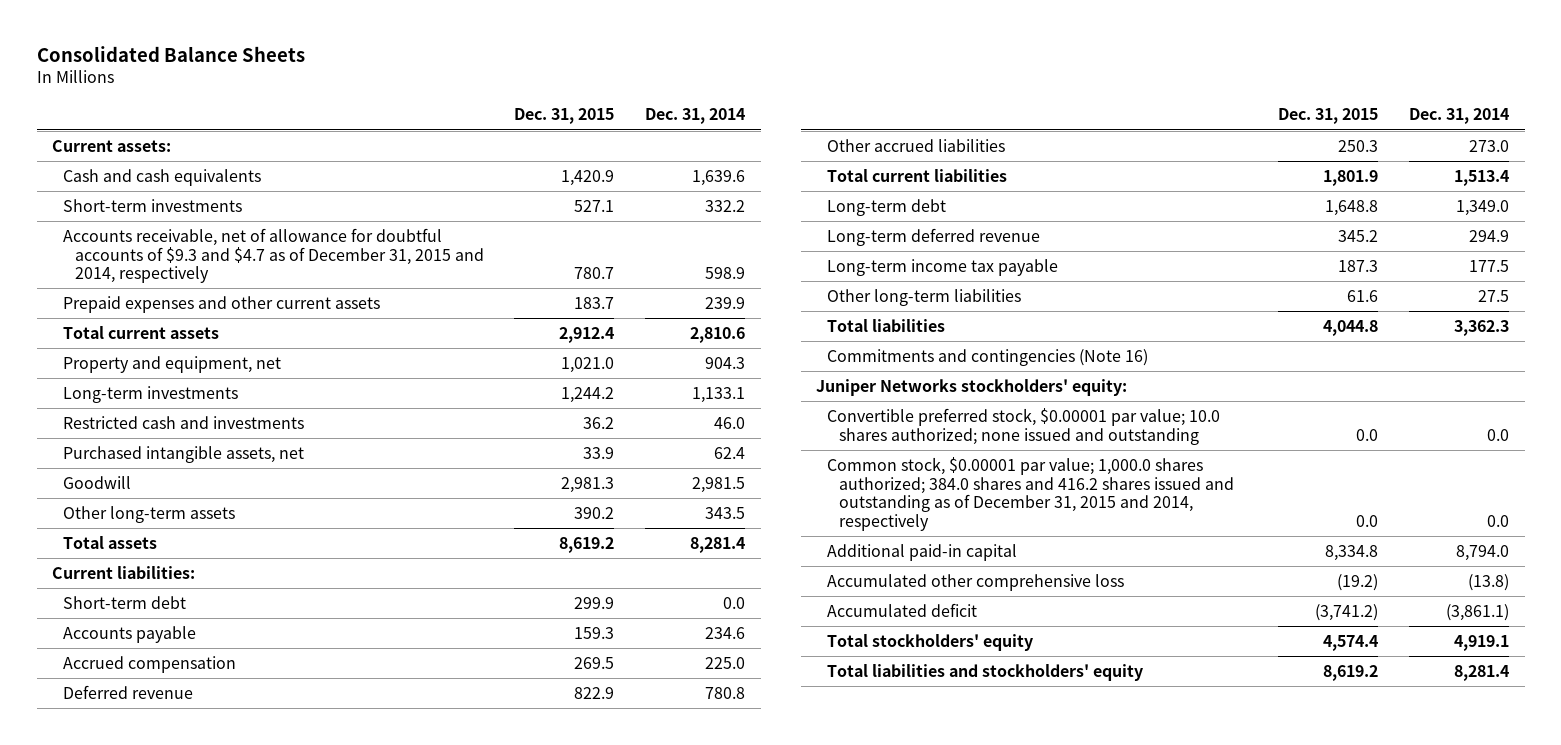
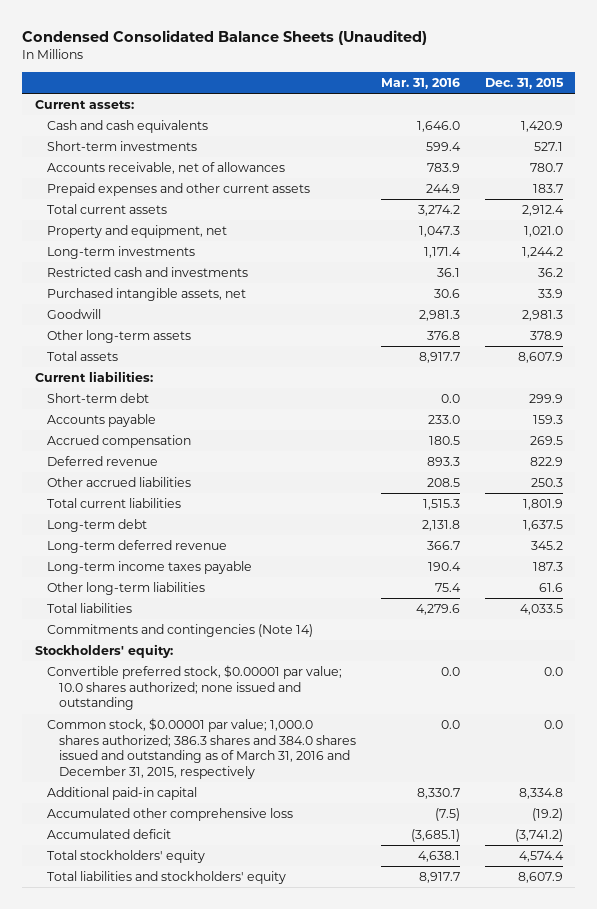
[36,45,305,62] Consolidated Balance Sheets -> [22,29,428,45] Condensed Consolidated Balance Sheets (Unaudited)
[645,108,746,125] Dec. 31, 2014 -> none
none -> [380,77,460,89] Mar. 31, 2016
[63,227,484,284] Accounts receivable, net of allowance for doubtful accounts of $9.3 and $4.7 as of December 31, 2015 and 2014, respectively -> [46,162,285,175] Accounts receivable, net of allowances
[574,506,615,519] 390.2 -> [529,331,563,341] 378.9
[559,536,615,553] 8,619.2 -> [517,352,563,364] 8,607.9
[1325,199,1379,216] 1,648.8 -> [522,520,563,532] 1,637.5
[827,258,1059,276] Long-term income tax payable -> [46,561,252,575] Long-term income taxes payable
[1323,319,1379,336] 4,044.8 -> [519,604,563,616] 4,033.5
[827,348,1149,366] Commitments and contingencies (Note 16) -> [46,624,313,638] Commitments and contingencies (Note 14)
[816,378,1128,396] Juniper Networks stockholders' equity: -> [34,644,173,659] Stockholders' equity:
[827,456,1234,531] Common stock, $0.00001 par value; 1,000.0 shares authorized; 384.0 shares and 416.2 shares issued and outstanding as of December 31, 2015 and 2014, respectively -> [46,718,357,779] Common stock, $0.00001 par value; 1,000.0 shares authorized; 386.3 shares and 384.0 shares issued and outstanding as of March 31, 2016 and December 31, 2015, respectively
[1323,664,1379,681] 8,619.2 -> [517,872,563,884] 8,607.9

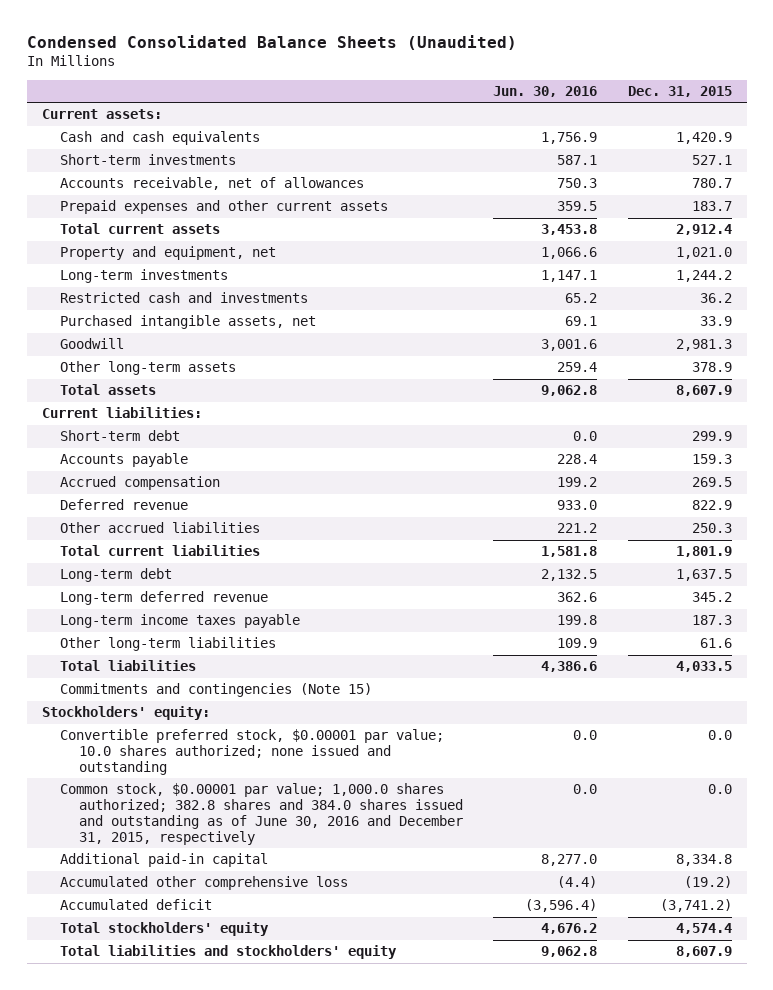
[380,77,460,89] Mar. 31, 2016 -> none
none -> [493,86,598,98] Jun. 30, 2016
[46,624,313,638] Commitments and contingencies (Note 14) -> [60,683,373,698] Commitments and contingencies (Note 15)
[46,718,357,779] Common stock, $0.00001 par value; 1,000.0 shares authorized; 386.3 shares and 384.0 shares issued and outstanding as of March 31, 2016 and December 31, 2015, respectively -> [60,783,463,845] Common stock, $0.00001 par value; 1,000.0 shares authorized; 382.8 shares and 384.0 shares issued and outstanding as of June 30, 2016 and December 31, 2015, respectively

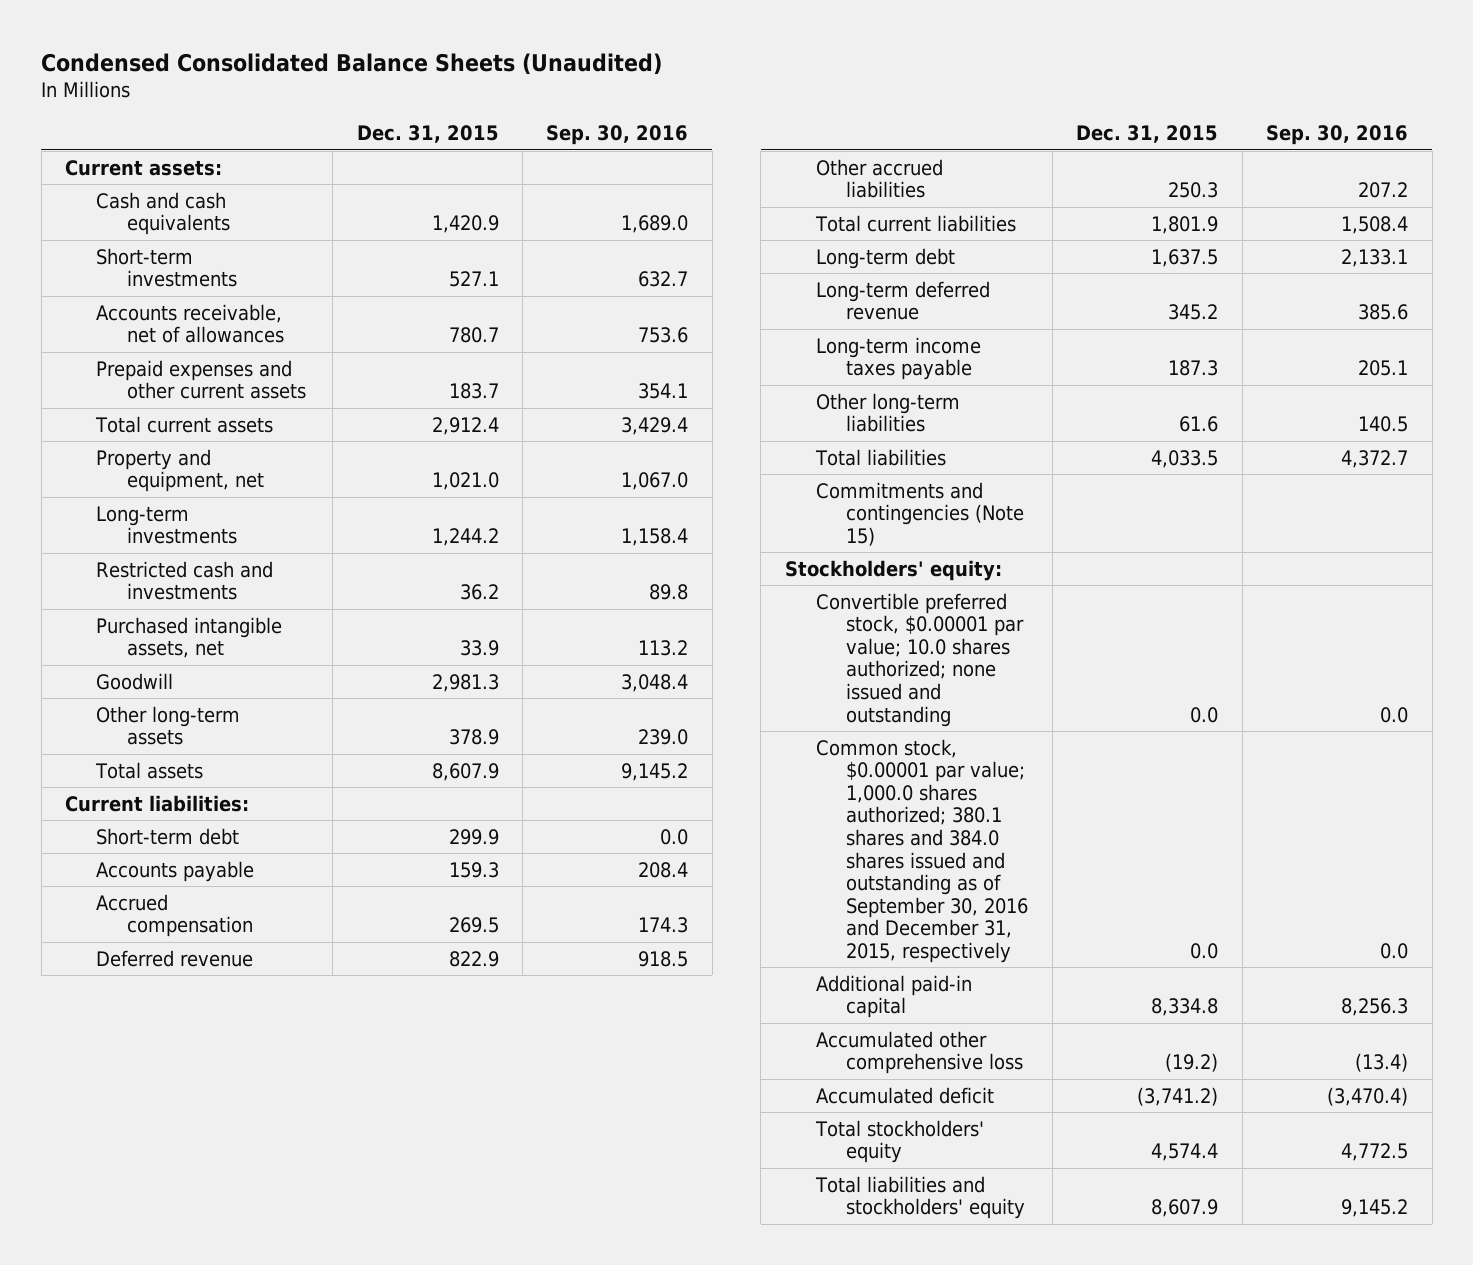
[493,86,598,98] Jun. 30, 2016 -> none
none -> [546,125,689,146] Sep. 30, 2016
[60,783,463,845] Common stock, $0.00001 par value; 1,000.0 shares authorized; 382.8 shares and 384.0 shares issued and outstanding as of June 30, 2016 and December 31, 2015, respectively -> [815,738,1029,963] Common stock, $0.00001 par value; 1,000.0 shares authorized; 380.1 shares and 384.0 shares issued and outstanding as of September 30, 2016 and December 31, 2015, respectively

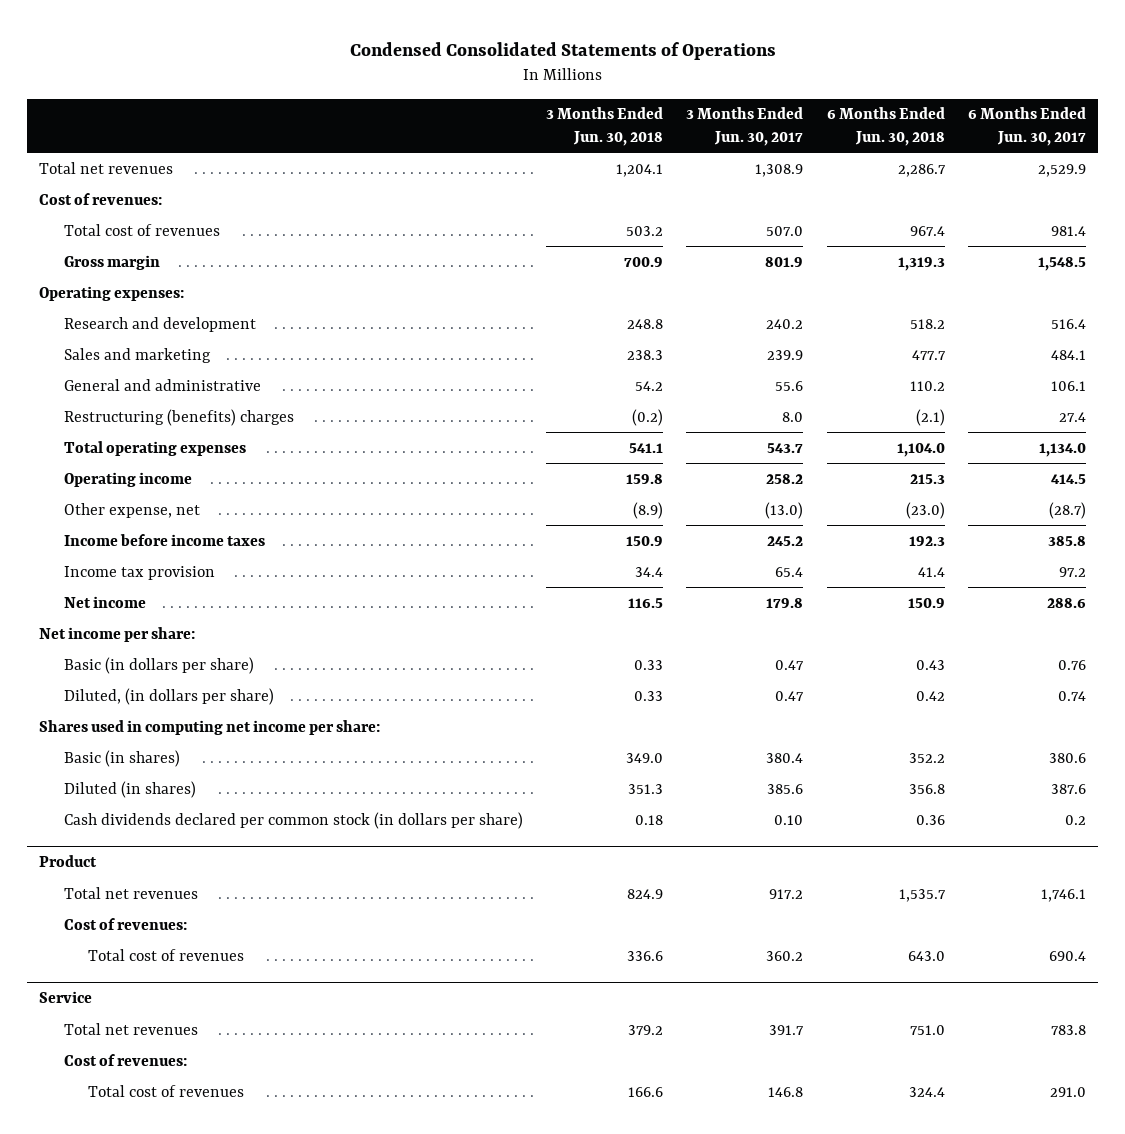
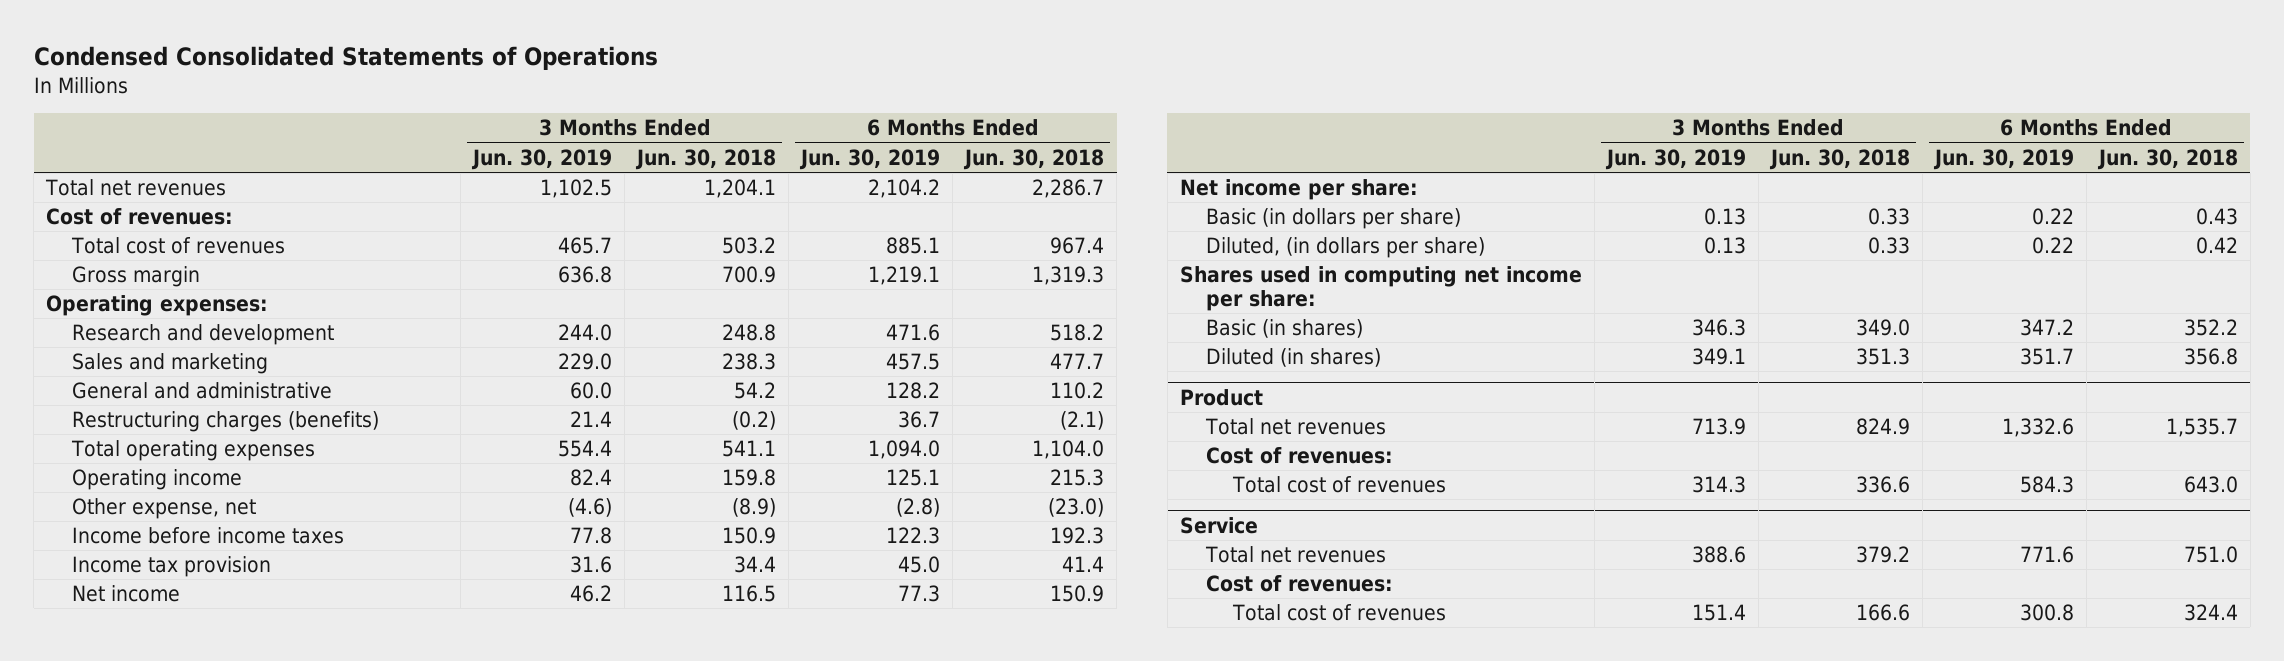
[686,107,804,146] 3 Months Ended Jun. 30, 2017 -> none
[968,107,1087,146] 6 Months Ended Jun. 30, 2017 -> none
none -> [471,148,613,170] Jun. 30, 2019
none -> [799,148,941,170] Jun. 30, 2019
[63,408,294,426] Restructuring (benefits) charges -> [72,411,380,433] Restructuring charges (benefits)
[63,811,523,829] Cash dividends declared per common stock (in dollars per share) -> none

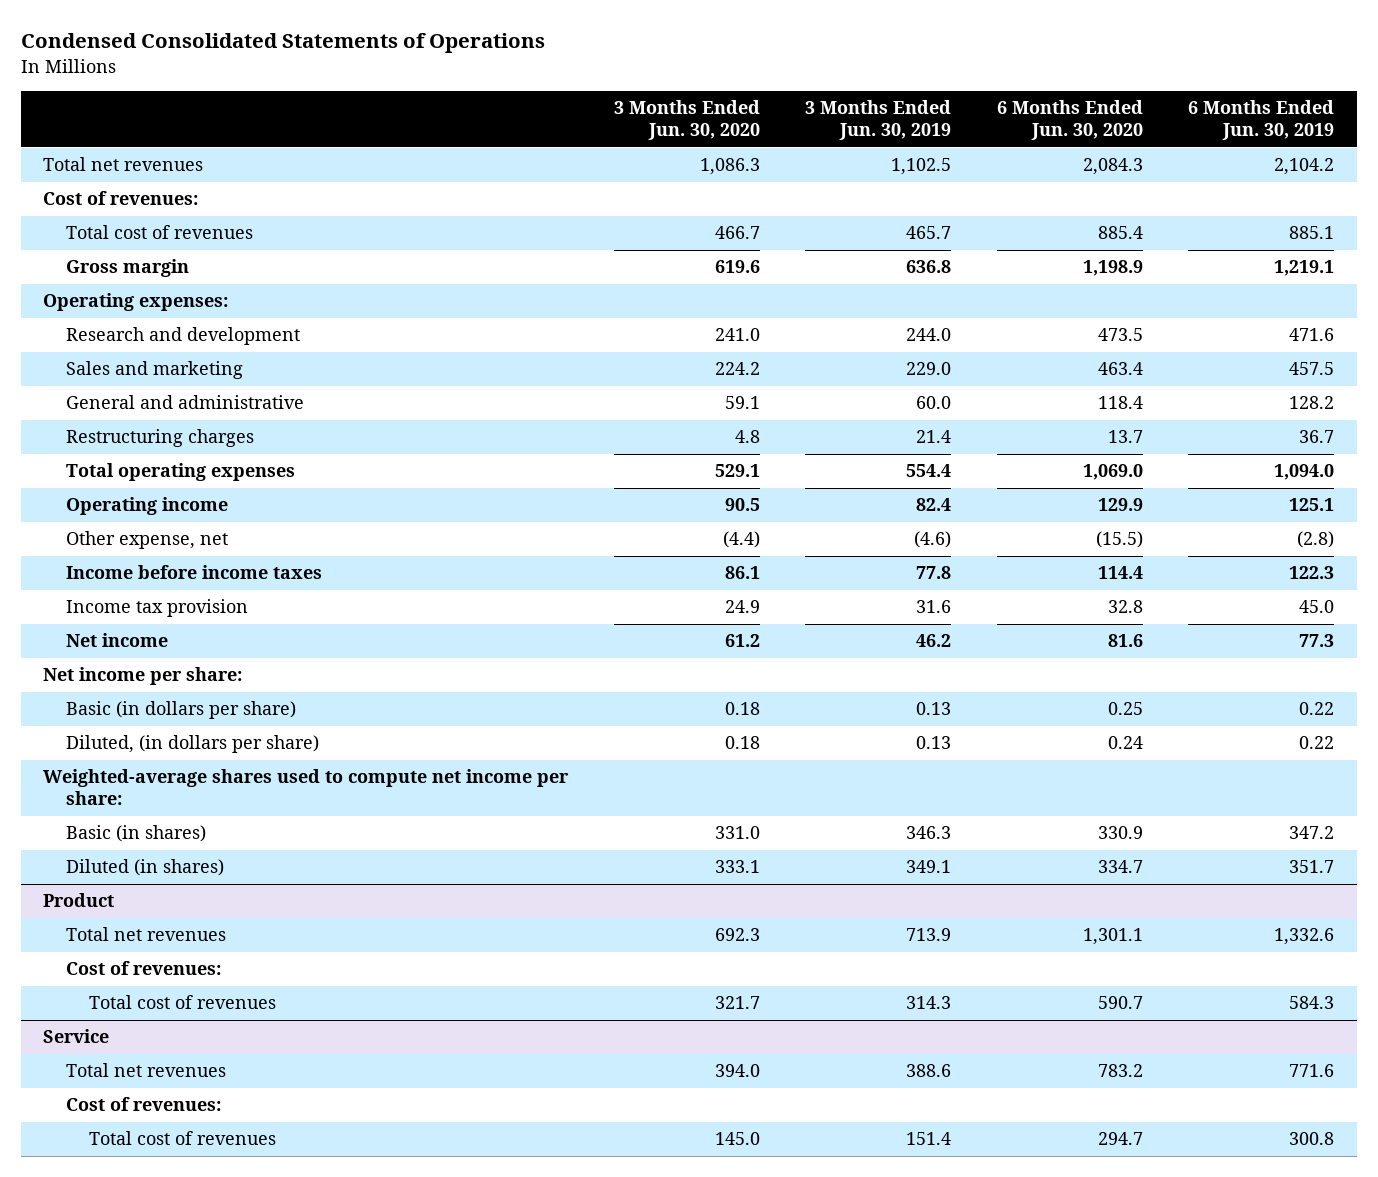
[635,148,777,170] Jun. 30, 2018 -> none
[963,148,1105,170] Jun. 30, 2018 -> none
none -> [613,100,760,141] 3 Months Ended Jun. 30, 2020
none -> [996,100,1143,141] 6 Months Ended Jun. 30, 2020
[72,411,380,433] Restructuring charges (benefits) -> [66,429,255,448] Restructuring charges
[1179,266,1582,311] Shares used in computing net income per share: -> [43,769,570,806] Weighted-average shares used to compute net income per share:

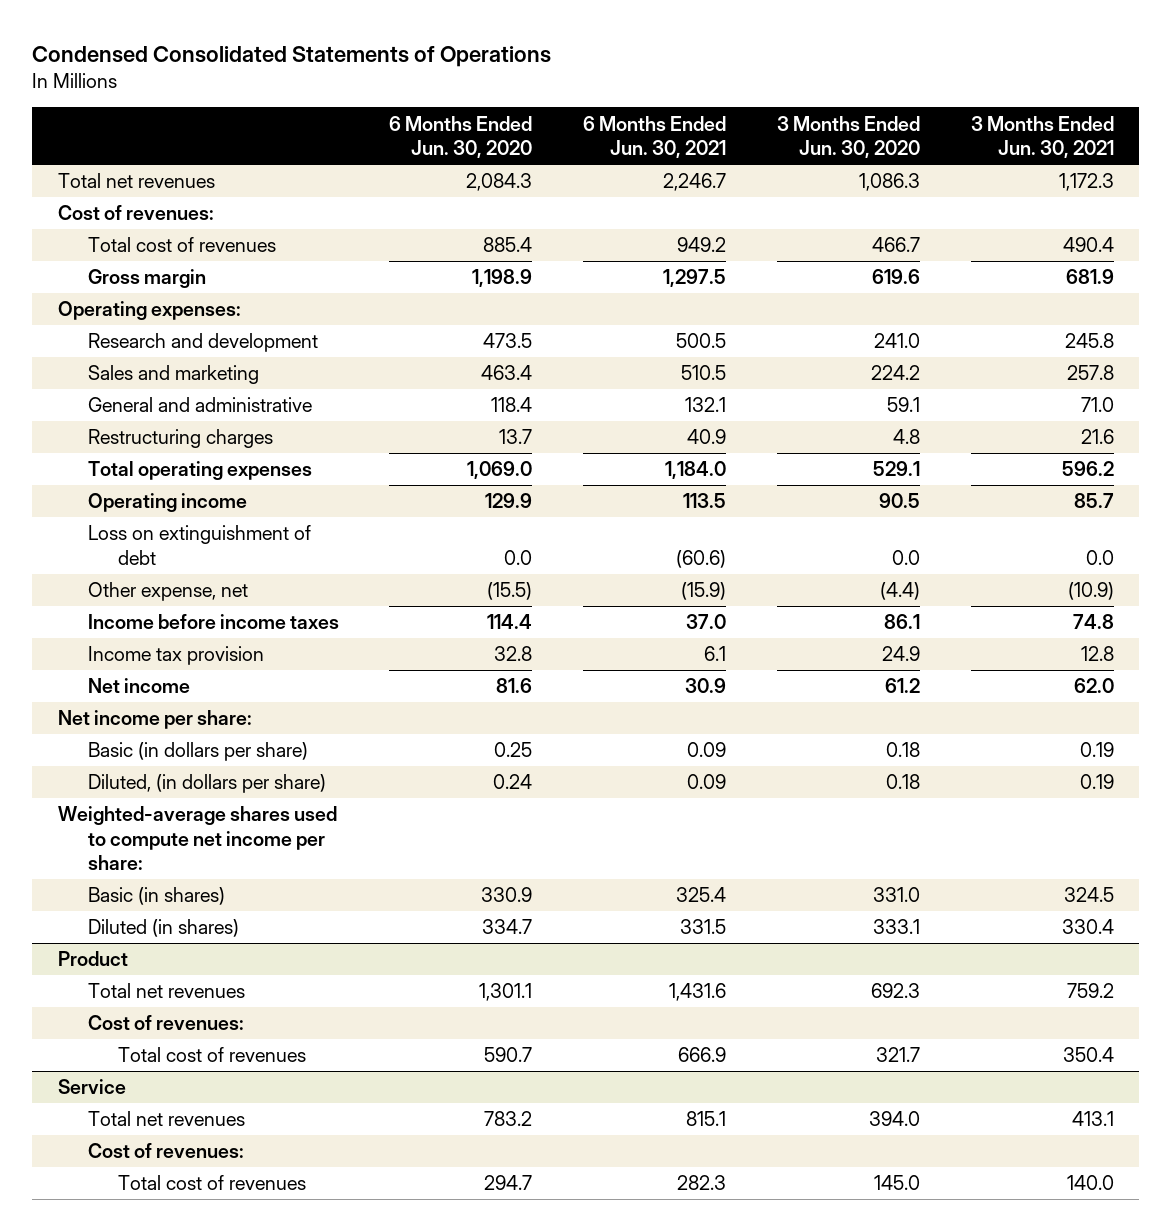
[805,100,952,141] 3 Months Ended Jun. 30, 2019 -> none
[1188,100,1335,141] 6 Months Ended Jun. 30, 2019 -> none
none -> [583,115,727,159] 6 Months Ended Jun. 30, 2021
none -> [970,115,1114,159] 3 Months Ended Jun. 30, 2021
none -> [87,525,311,565] Loss on extinguishment of debt

